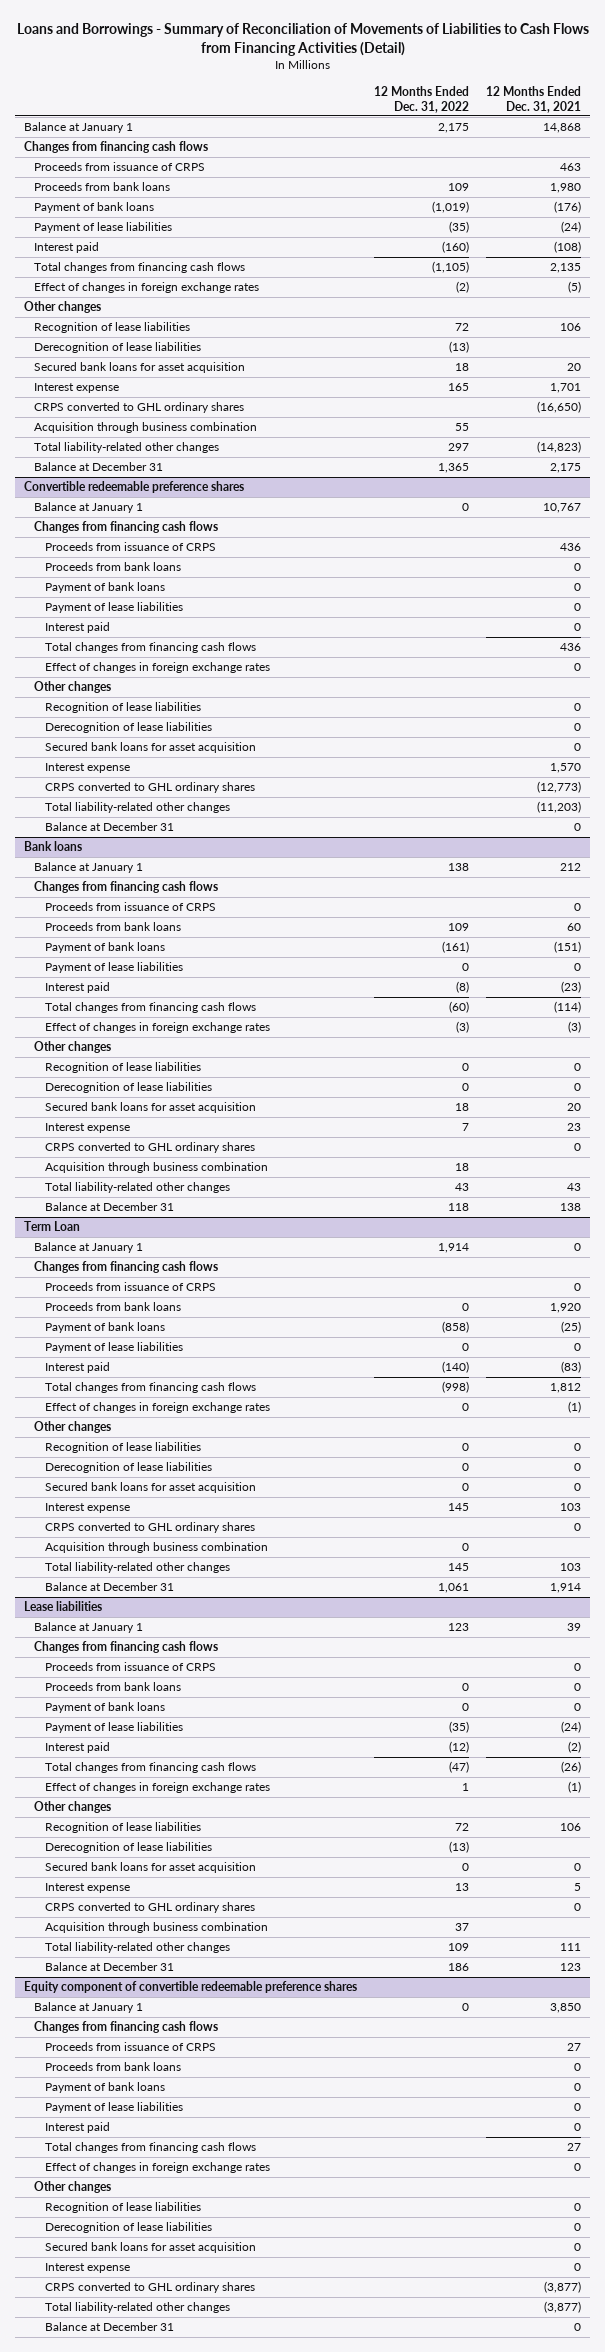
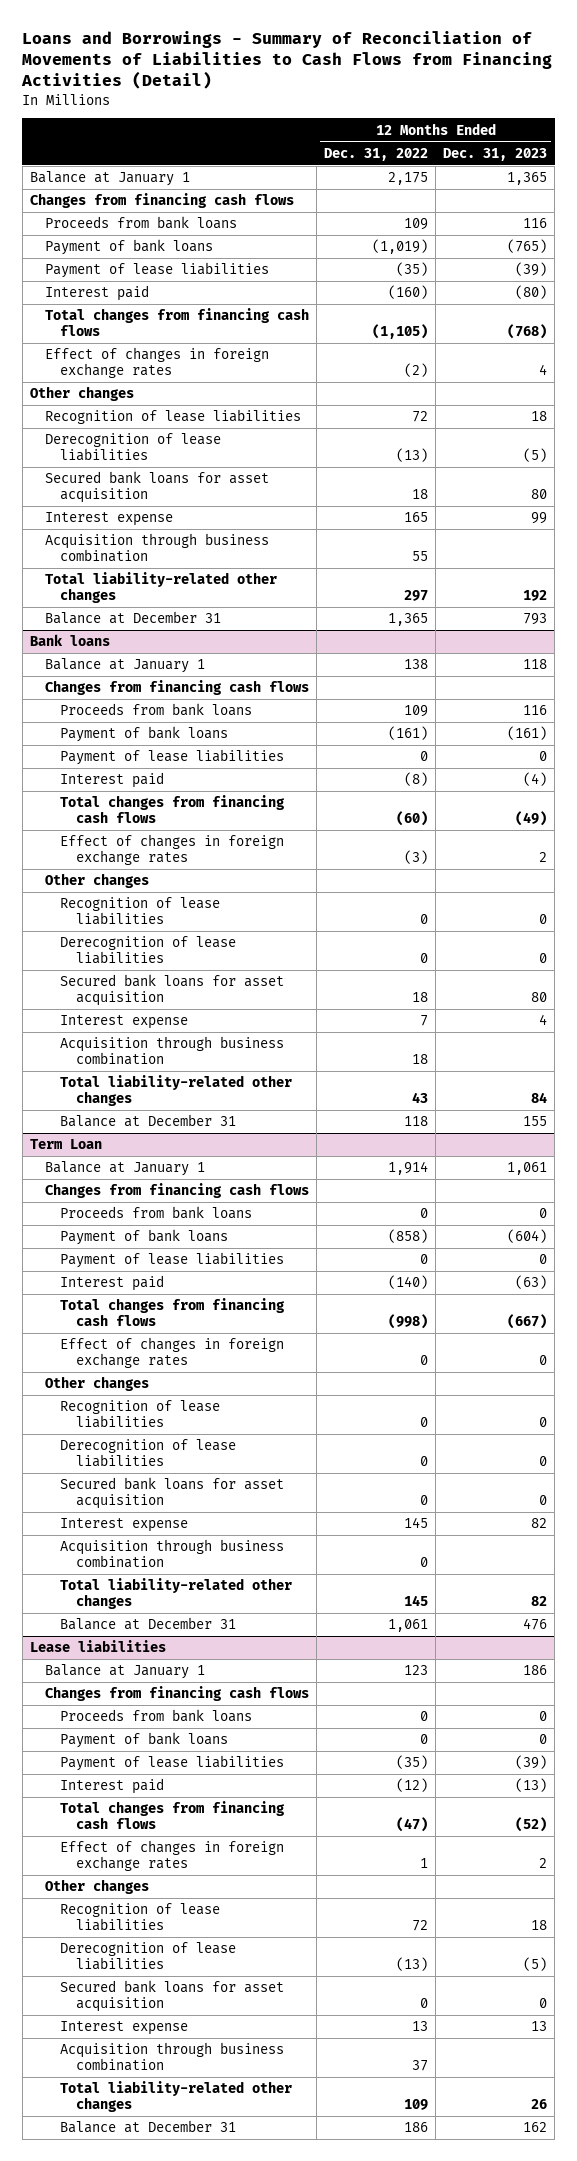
[486,85,582,113] 12 Months Ended Dec. 31, 2021 -> none
none -> [443,147,548,161] Dec. 31, 2023
[34,162,206,172] Proceeds from issuance of CRPS -> none
[34,402,245,414] CRPS converted to GHL ordinary shares -> none
[23,481,244,494] Convertible redeemable preference shares -> none
[34,502,144,514] Balance at January 1 -> none
[34,521,219,534] Changes from financing cash flows -> none
[45,542,217,552] Proceeds from issuance of CRPS -> none
[45,562,182,572] Proceeds from bank loans -> none
[45,582,166,594] Payment of bank loans -> none
[45,602,184,614] Payment of lease liabilities -> none
[45,622,111,634] Interest paid -> none
[45,642,257,654] Total changes from financing cash flows -> none
[45,662,271,674] Effect of changes in foreign exchange rates -> none
[34,681,112,694] Other changes -> none
[45,702,202,714] Recognition of lease liabilities -> none
[45,722,213,734] Derecognition of lease liabilities -> none
[45,742,257,754] Secured bank loans for asset acquisition -> none
[45,763,131,774] Interest expense -> none
[45,782,256,794] CRPS converted to GHL ordinary shares -> none
[45,802,231,814] Total liability-related other changes -> none
[45,822,175,832] Balance at December 31 -> none
[45,902,217,912] Proceeds from issuance of CRPS -> none
[45,1142,256,1154] CRPS converted to GHL ordinary shares -> none
[45,1282,217,1292] Proceeds from issuance of CRPS -> none
[45,1522,256,1534] CRPS converted to GHL ordinary shares -> none
[45,1662,217,1672] Proceeds from issuance of CRPS -> none
[45,1902,256,1914] CRPS converted to GHL ordinary shares -> none
[23,1981,357,1994] Equity component of convertible redeemable preference shares -> none
[34,2002,144,2014] Balance at January 1 -> none
[34,2021,219,2034] Changes from financing cash flows -> none
[45,2042,217,2052] Proceeds from issuance of CRPS -> none
[45,2062,182,2072] Proceeds from bank loans -> none
[45,2082,166,2094] Payment of bank loans -> none
[45,2102,184,2114] Payment of lease liabilities -> none
[45,2122,111,2134] Interest paid -> none
[45,2142,257,2154] Total changes from financing cash flows -> none
[45,2162,271,2174] Effect of changes in foreign exchange rates -> none
[34,2181,112,2194] Other changes -> none
[45,2202,202,2214] Recognition of lease liabilities -> none
[45,2222,213,2234] Derecognition of lease liabilities -> none
[45,2242,257,2254] Secured bank loans for asset acquisition -> none
[45,2263,131,2274] Interest expense -> none
[45,2282,256,2294] CRPS converted to GHL ordinary shares -> none
[45,2302,231,2314] Total liability-related other changes -> none
[45,2322,175,2332] Balance at December 31 -> none

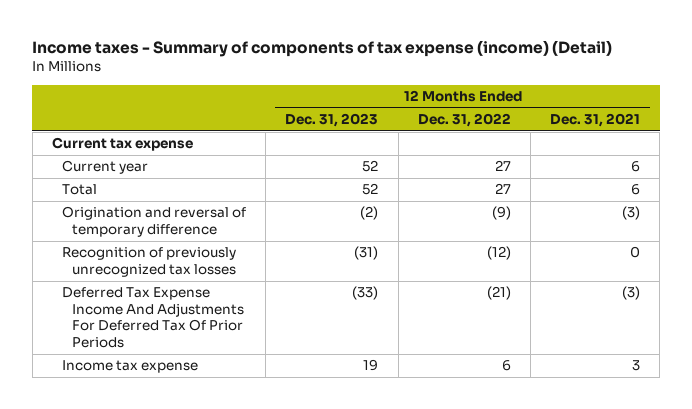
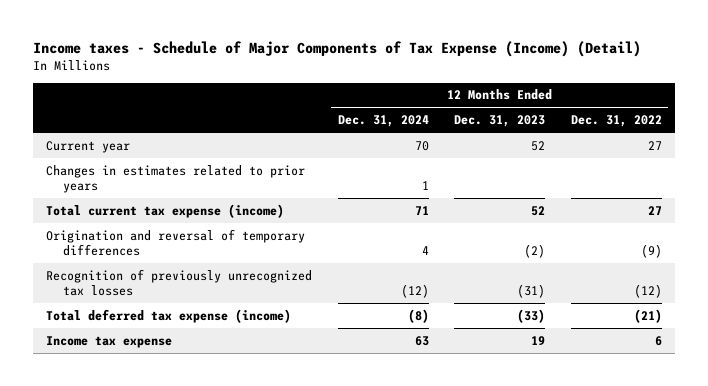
[32,40,613,58] Income taxes - Summary of components of tax expense (income) (Detail) -> [33,41,642,58] Income taxes - Schedule of Major Components of Tax Expense (Income) (Detail)
[550,113,641,128] Dec. 31, 2021 -> none
none -> [337,115,429,128] Dec. 31, 2024
[51,137,193,152] Current tax expense -> none
none -> [46,164,306,194] Changes in estimates related to prior years
[61,184,97,196] Total -> [46,203,285,218] Total current tax expense (income)
[61,206,246,237] Origination and reversal of temporary difference -> [46,228,306,257] Origination and reversal of temporary differences
[61,287,244,348] Deferred Tax Expense Income And Adjustments For Deferred Tax Of Prior Periods -> [46,308,292,323] Total deferred tax expense (income)

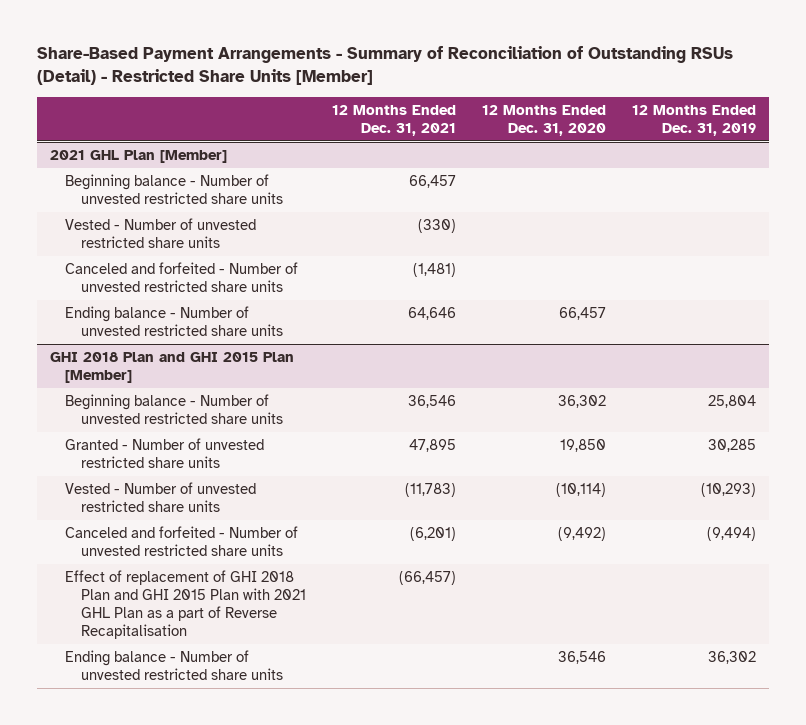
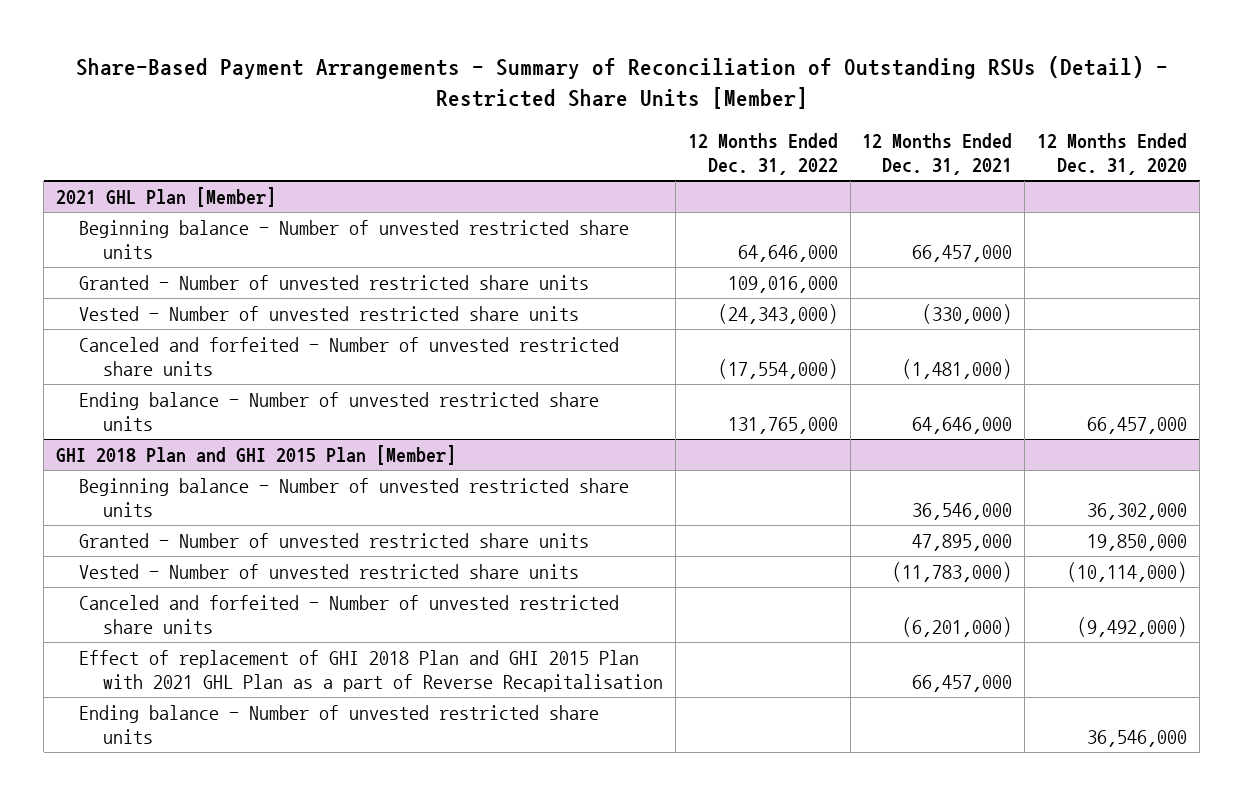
[632,104,757,136] 12 Months Ended Dec. 31, 2019 -> none
none -> [687,132,838,175] 12 Months Ended Dec. 31, 2022
[408,174,456,188] 66,457 -> [912,245,1013,263] 66,457,000
none -> [79,274,590,290] Granted - Number of unvested restricted share units
[417,218,456,233] (330) -> [922,303,1013,324] (330,000)
[412,262,456,277] (1,481) -> [902,359,1013,380] (1,481,000)
[407,306,456,320] 64,646 -> [912,417,1013,435] 64,646,000
[558,306,606,320] 66,457 -> [1087,417,1188,435] 66,457,000
[407,394,456,408] 36,546 -> [912,503,1013,521] 36,546,000
[557,394,606,408] 36,302 -> [1087,503,1188,521] 36,302,000
[408,438,456,452] 47,895 -> [912,533,1013,551] 47,895,000
[559,438,606,452] 19,850 -> [1087,533,1188,551] 19,850,000
[404,482,456,497] (11,783) -> [892,561,1013,582] (11,783,000)
[555,482,606,497] (10,114) -> [1067,561,1188,582] (10,114,000)
[409,526,456,541] (6,201) -> [902,617,1013,638] (6,201,000)
[557,526,606,541] (9,492) -> [1077,617,1188,638] (9,492,000)
[398,570,456,585] (66,457) -> [912,675,1013,693] 66,457,000
[557,650,606,664] 36,546 -> [1087,730,1188,748] 36,546,000

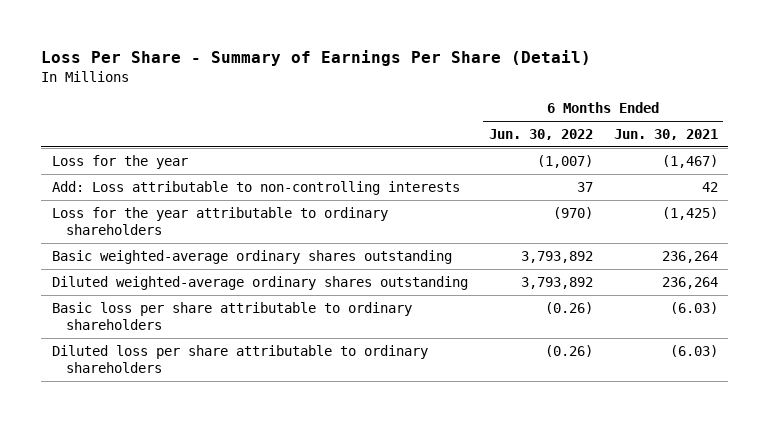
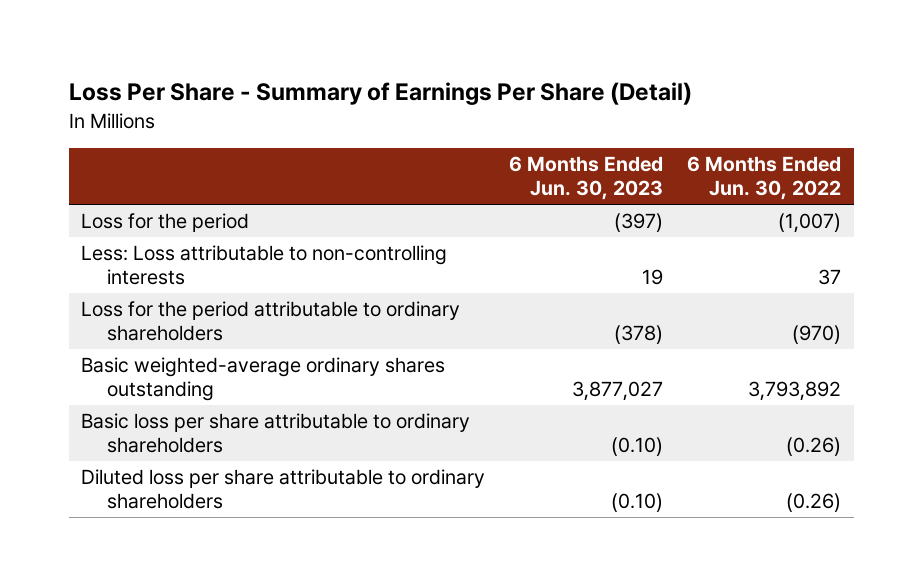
[613,128,718,140] Jun. 30, 2021 -> none
none -> [509,156,664,201] 6 Months Ended Jun. 30, 2023
[51,154,188,169] Loss for the year -> [81,213,250,233] Loss for the period
[51,180,460,195] Add: Loss attributable to non-controlling interests -> [81,245,448,286] Less: Loss attributable to non-controlling interests
[51,206,388,236] Loss for the year attributable to ordinary shareholders -> [81,301,461,342] Loss for the period attributable to ordinary shareholders
[51,275,468,290] Diluted weighted-average ordinary shares outstanding -> none

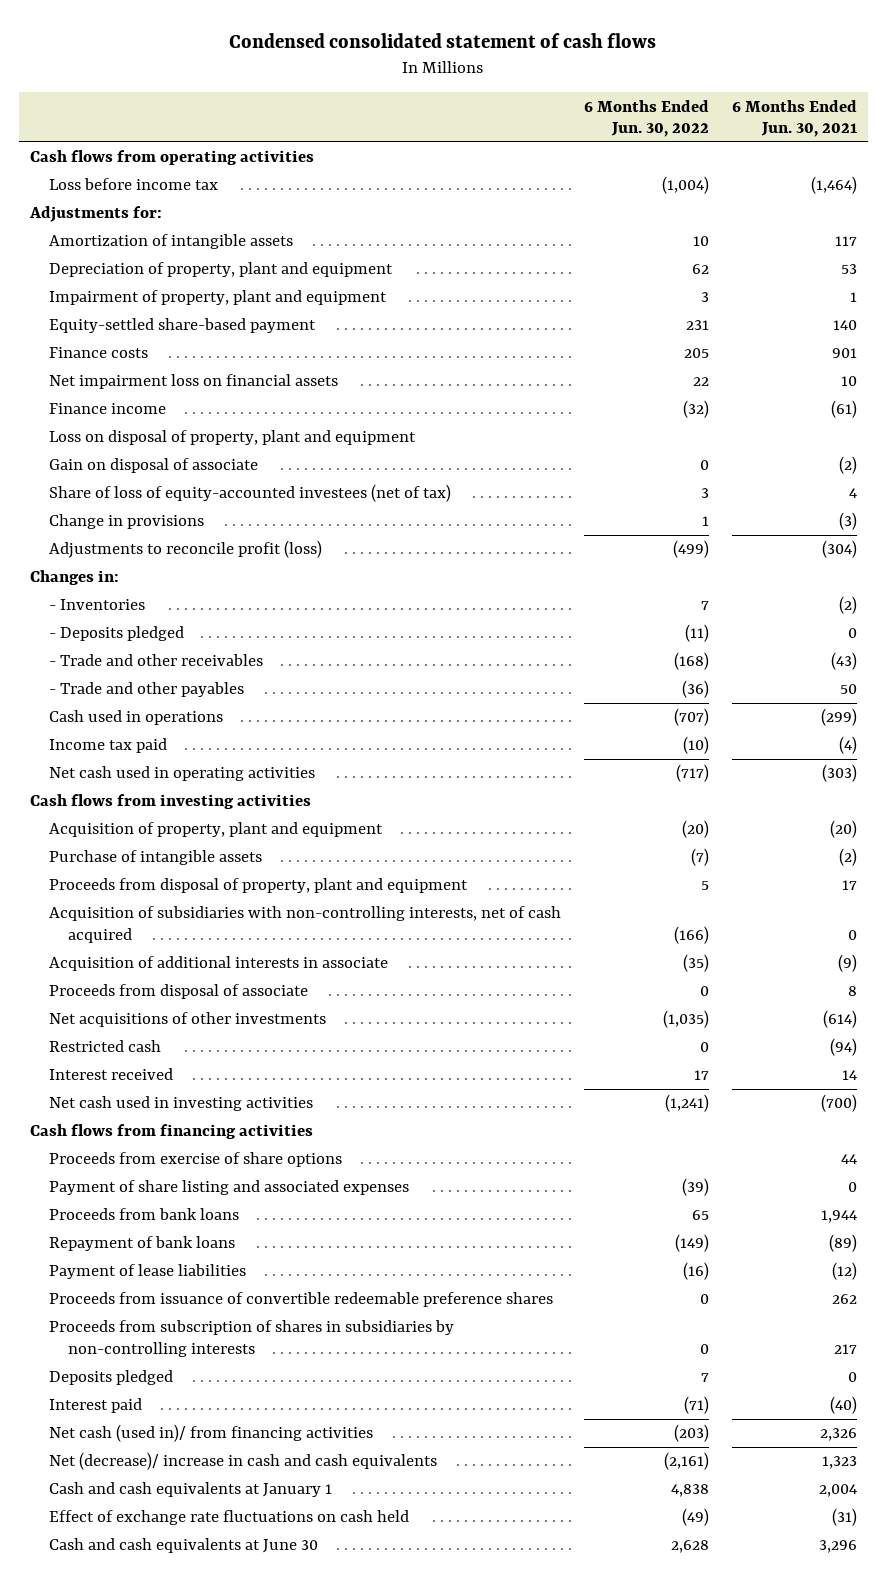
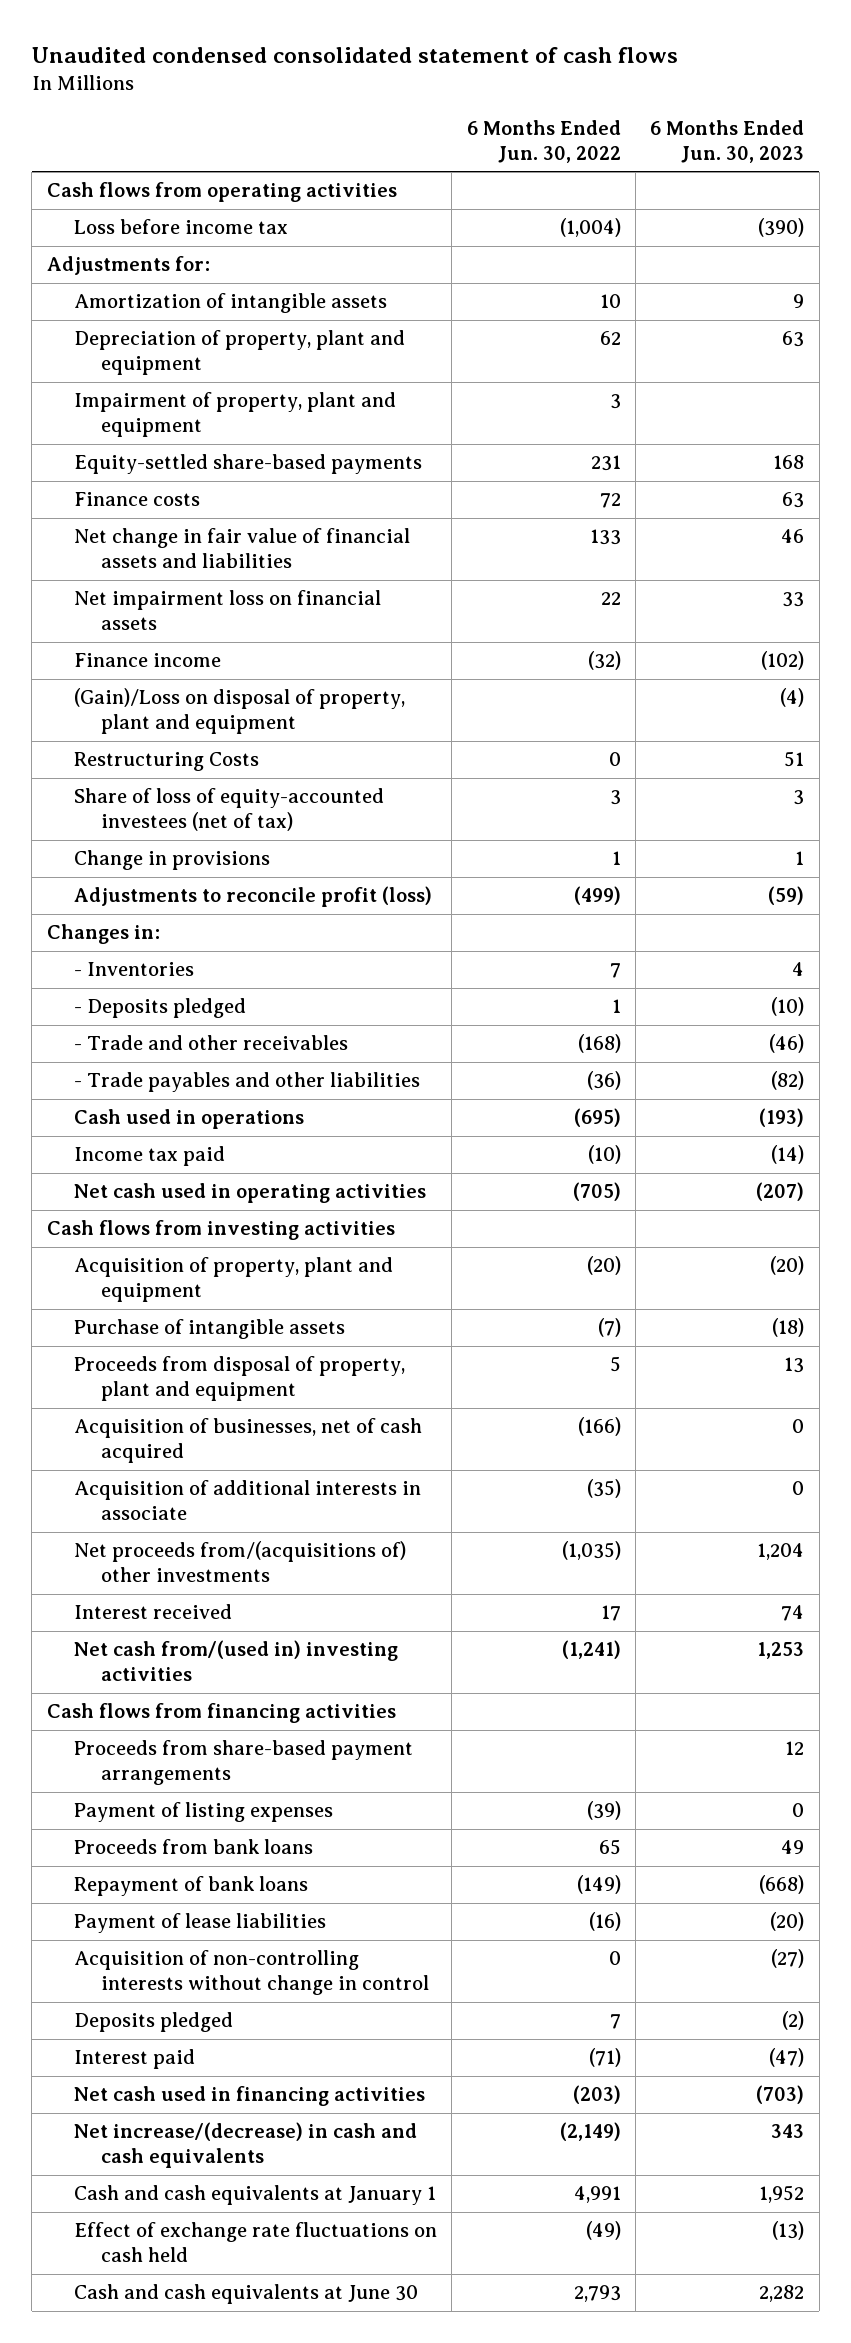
[229,32,657,48] Condensed consolidated statement of cash flows -> [31,46,678,63] Unaudited condensed consolidated statement of cash flows
[731,99,857,138] 6 Months Ended Jun. 30, 2021 -> none
none -> [650,120,805,163] 6 Months Ended Jun. 30, 2023
[48,318,316,334] Equity-settled share-based payment -> [73,454,422,475] Equity-settled share-based payments
[683,348,709,359] 205 -> [599,493,621,509] 72
none -> [73,528,410,568] Net change in fair value of financial assets and liabilities
[48,458,258,474] Gain on disposal of associate -> none
[48,430,416,446] Loss on disposal of property, plant and equipment -> [73,688,405,734] (Gain)/Loss on disposal of property, plant and equipment
none -> [73,752,259,772] Restructuring Costs
[684,624,709,643] (11) -> [611,999,621,1014] 1
[48,682,244,698] - Trade and other payables -> [73,1072,420,1093] - Trade payables and other liabilities
[673,708,709,727] (707) -> [573,1108,621,1128] (695)
[675,764,709,783] (717) -> [572,1182,621,1202] (705)
[48,906,561,944] Acquisition of subsidiaries with non-controlling interests, net of cash acquired -> [73,1418,422,1463] Acquisition of businesses, net of cash acquired
[48,984,308,1000] Proceeds from disposal of associate -> none
[48,1040,161,1053] Restricted cash -> none
[48,1012,326,1028] Net acquisitions of other investments -> [73,1541,406,1582] Net proceeds from/(acquisitions of) other investments
[48,1096,313,1112] Net cash used in investing activities -> [73,1640,398,1681] Net cash from/(used in) investing activities
[48,1152,342,1168] Proceeds from exercise of share options -> none
none -> [73,1740,413,1785] Proceeds from share-based payment arrangements
[48,1180,409,1196] Payment of share listing and associated expenses -> [73,1802,333,1823] Payment of listing expenses
[48,1292,553,1308] Proceeds from issuance of convertible redeemable preference shares -> none
[48,1320,454,1358] Proceeds from subscription of shares in subsidiaries by non-controlling interests -> none
none -> [73,1950,429,1995] Acquisition of non-controlling interests without change in control
[48,1424,373,1443] Net cash (used in)/ from financing activities -> [73,2086,425,2107] Net cash used in financing activities
[48,1452,437,1471] Net (decrease)/ increase in cash and cash equivalents -> [73,2122,417,2168] Net increase/(decrease) in cash and cash equivalents
[663,1452,709,1471] (2,161) -> [559,2122,621,2142] (2,149)
[670,1484,709,1498] 4,838 -> [573,2186,621,2204] 4,991
[670,1540,709,1554] 2,628 -> [573,2285,621,2303] 2,793

